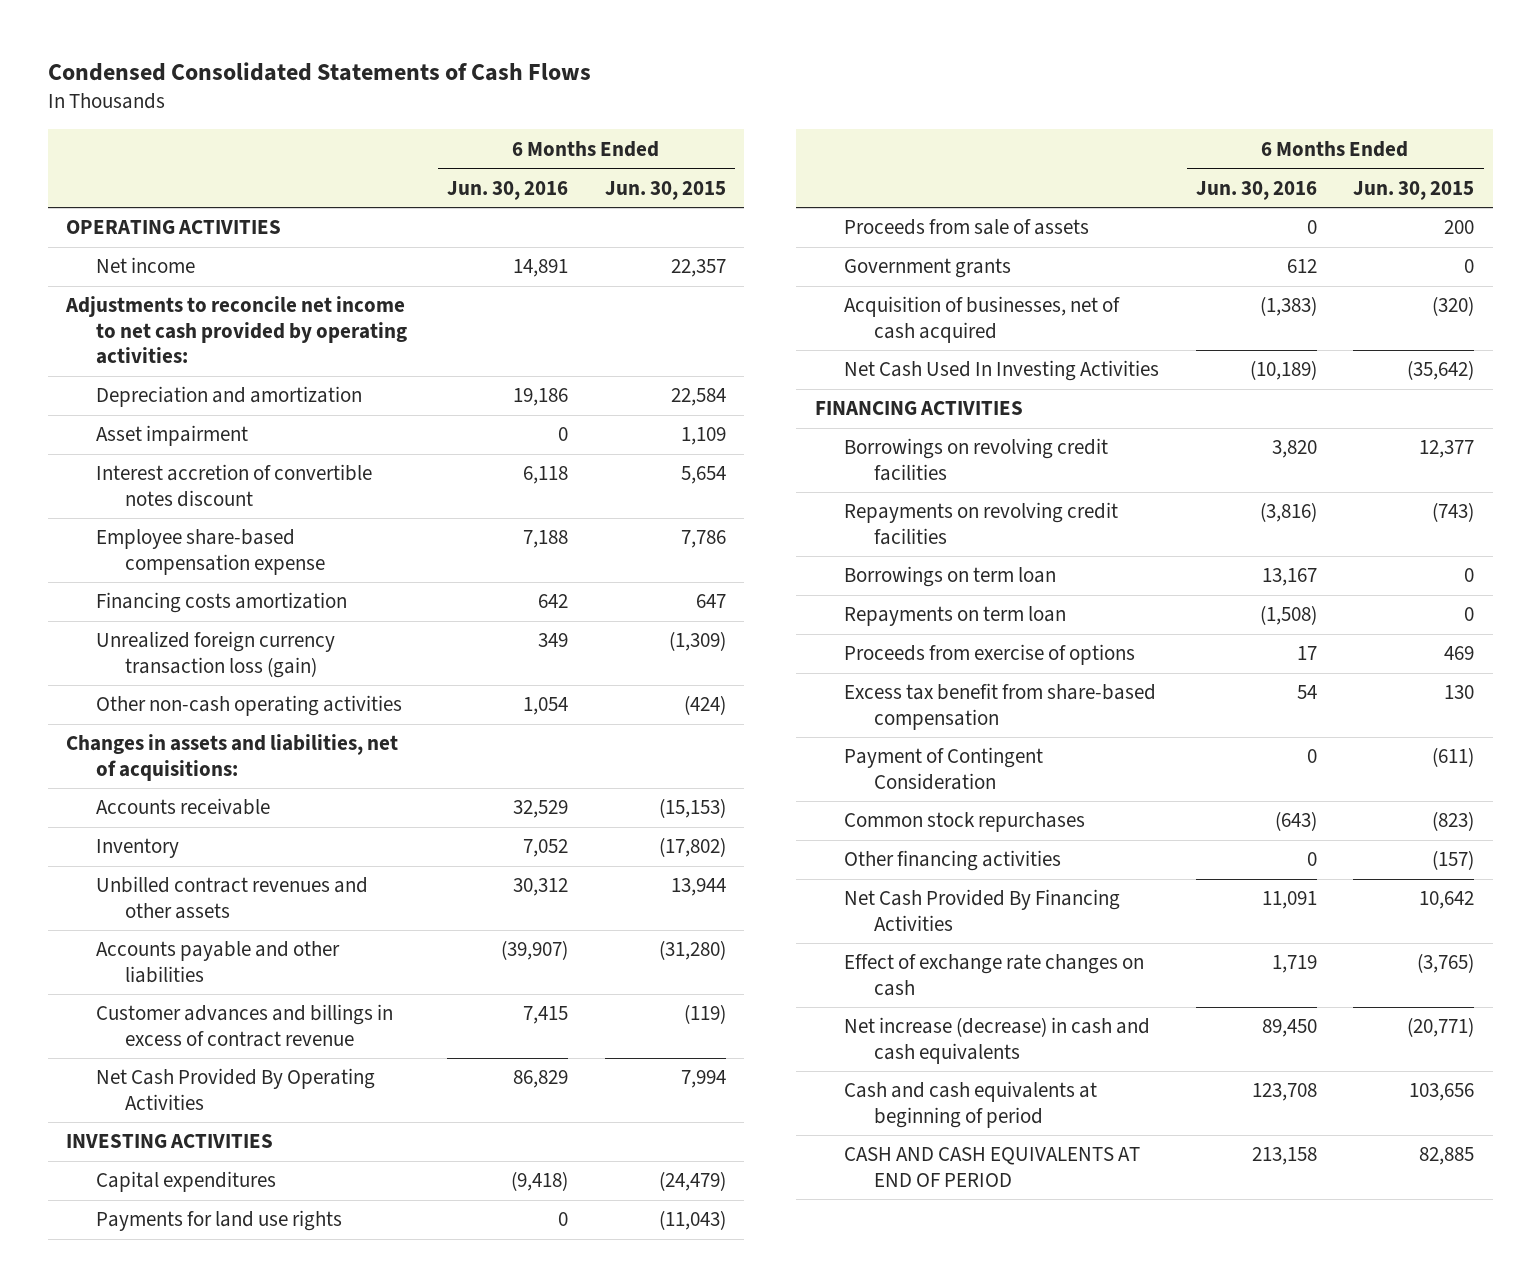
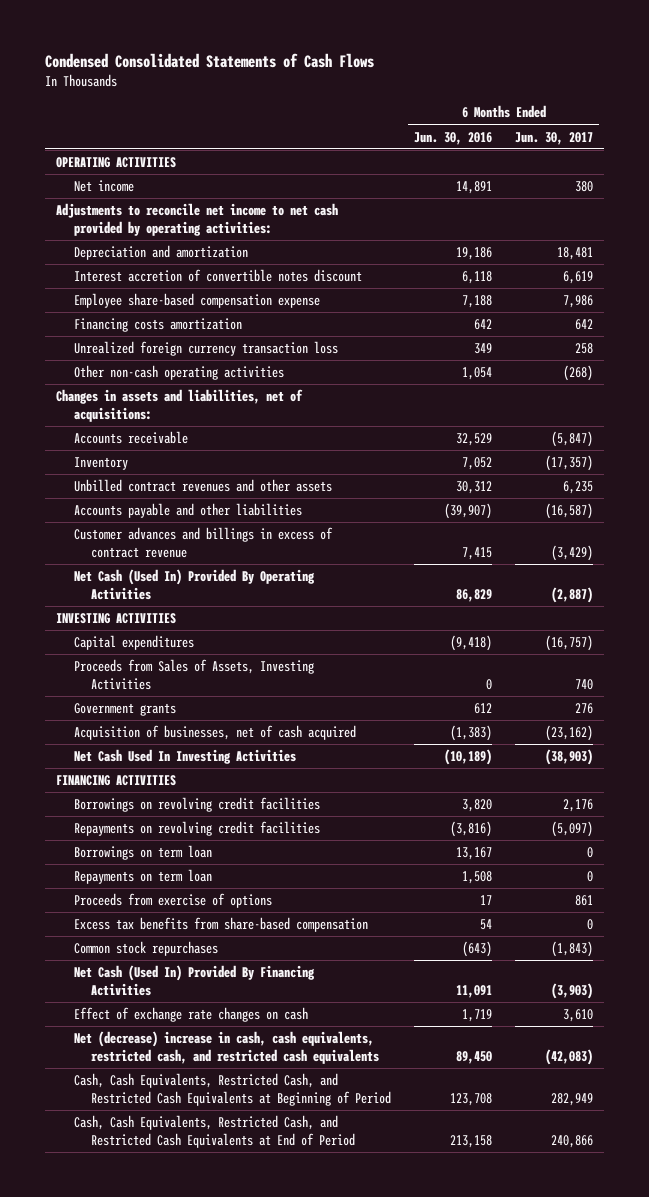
[604,180,726,200] Jun. 30, 2015 -> none
none -> [514,131,593,145] Jun. 30, 2017
[95,425,248,447] Asset impairment -> none
[95,631,335,678] Unrealized foreign currency transaction loss (gain) -> [73,341,338,357] Unrealized foreign currency transaction loss
[95,1068,375,1110] Net Cash Provided By Operating Activities -> [73,569,315,600] Net Cash (Used In) Provided By Operating Activities
[95,1210,342,1232] Payments for land use rights -> none
[844,219,1090,236] Proceeds from sale of assets -> [73,659,314,690] Proceeds from Sales of Assets, Investing Activities
[1259,605,1317,626] (1,508) -> [462,871,493,885] 1,508
[844,747,1044,790] Payment of Contingent Consideration -> none
[844,683,1157,730] Excess tax benefit from share-based compensation -> [73,917,368,933] Excess tax benefits from share-based compensation
[844,850,1062,872] Other financing activities -> none
[844,889,1121,931] Net Cash Provided By Financing Activities -> [73,965,315,996] Net Cash (Used In) Provided By Financing Activities
[844,1017,1151,1064] Net increase (decrease) in cash and cash equivalents -> [73,1031,380,1064] Net (decrease) increase in cash, cash equivalents, restricted cash, and restricted cash equivalents
[844,1081,1098,1128] Cash and cash equivalents at beginning of period -> [73,1073,392,1106] Cash, Cash Equivalents, Restricted Cash, and Restricted Cash Equivalents at Beginning of Period
[844,1147,1141,1187] CASH AND CASH EQUIVALENTS AT END OF PERIOD -> [73,1115,356,1148] Cash, Cash Equivalents, Restricted Cash, and Restricted Cash Equivalents at End of Period

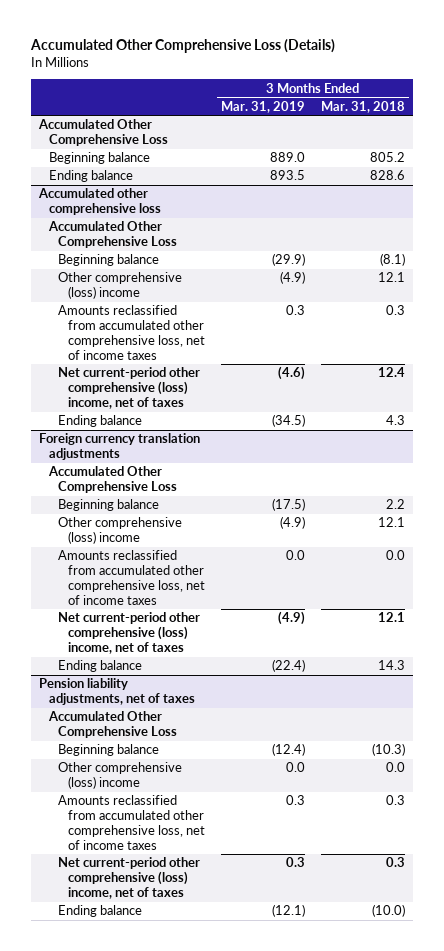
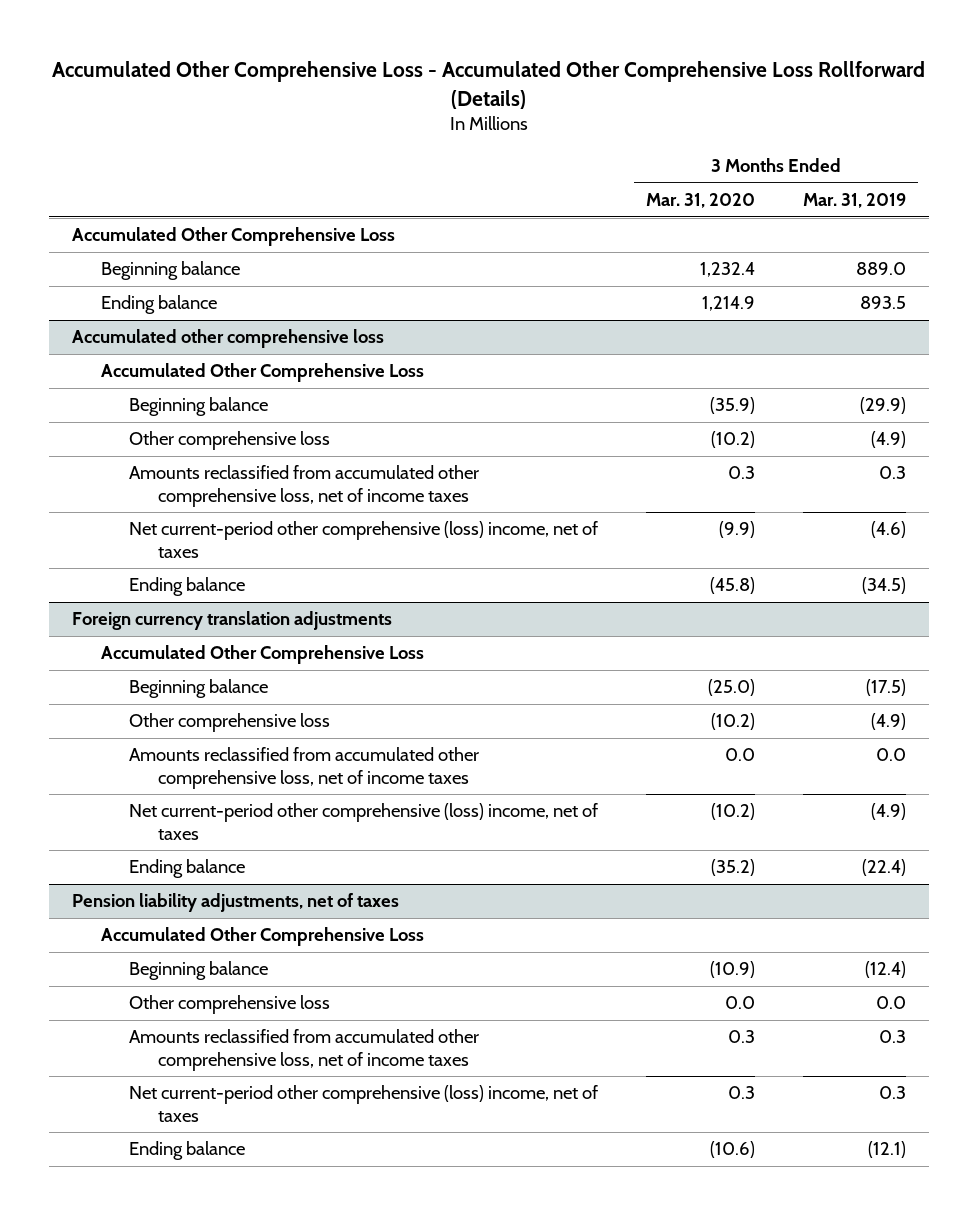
[30,39,336,54] Accumulated Other Comprehensive Loss (Details) -> [52,61,926,109] Accumulated Other Comprehensive Loss - Accumulated Other Comprehensive Loss Rollforward (Details)
[321,100,406,113] Mar. 31, 2018 -> none
none -> [645,193,755,209] Mar. 31, 2020
[58,272,183,300] Other comprehensive (loss) income -> [129,431,331,451] Other comprehensive loss
[58,517,183,545] Other comprehensive (loss) income -> [129,713,331,733] Other comprehensive loss
[58,762,183,790] Other comprehensive (loss) income -> [129,995,331,1015] Other comprehensive loss

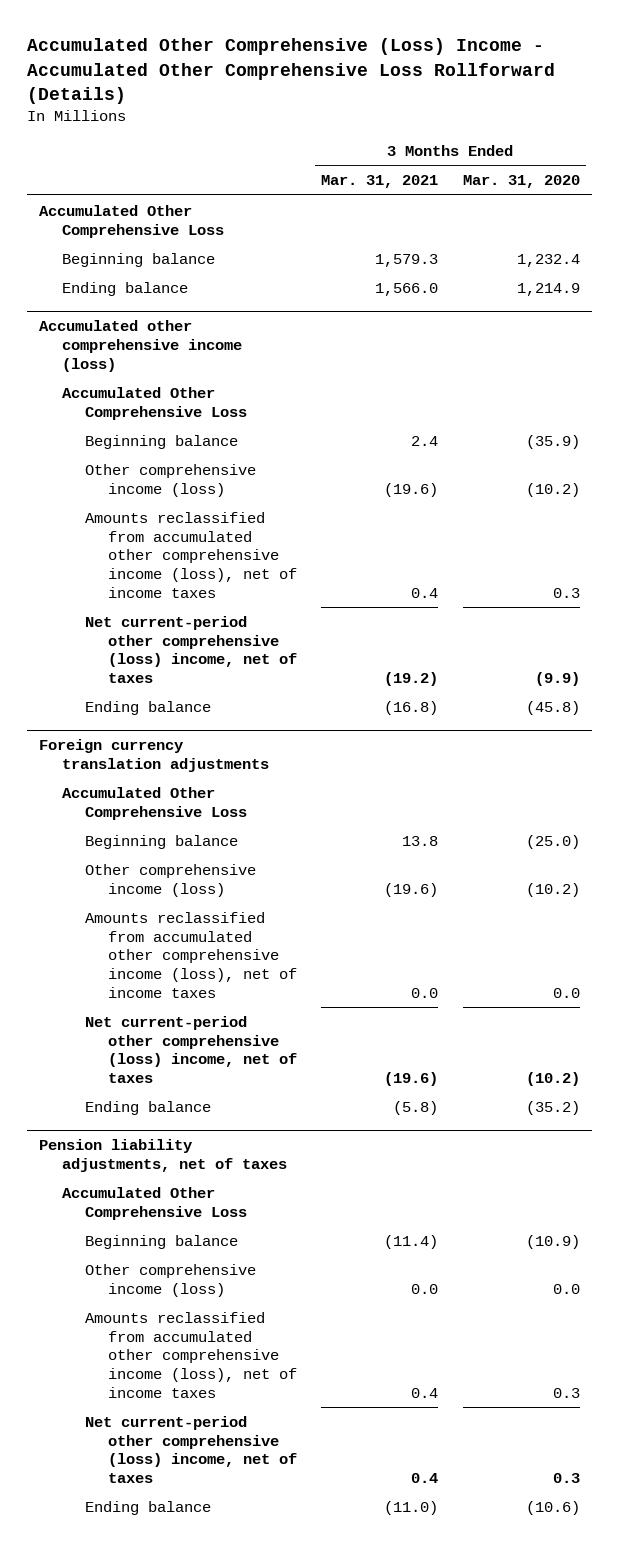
[52,61,926,109] Accumulated Other Comprehensive Loss - Accumulated Other Comprehensive Loss Rollforward (Details) -> [26,38,555,104] Accumulated Other Comprehensive (Loss) Income - Accumulated Other Comprehensive Loss Rollforward (Details)
[802,193,906,209] Mar. 31, 2019 -> none
none -> [321,175,439,189] Mar. 31, 2021
[72,329,385,349] Accumulated other comprehensive loss -> [38,320,242,372] Accumulated other comprehensive income (loss)
[129,431,331,451] Other comprehensive loss -> [84,463,256,497] Other comprehensive income (loss)
[129,465,480,507] Amounts reclassified from accumulated other comprehensive loss, net of income taxes -> [84,511,297,598] Amounts reclassified from accumulated other comprehensive income (loss), net of income taxes
[129,713,331,733] Other comprehensive loss -> [84,863,256,897] Other comprehensive income (loss)
[129,747,480,789] Amounts reclassified from accumulated other comprehensive loss, net of income taxes -> [84,911,297,998] Amounts reclassified from accumulated other comprehensive income (loss), net of income taxes
[129,995,331,1015] Other comprehensive loss -> [84,1263,256,1297] Other comprehensive income (loss)
[129,1029,480,1071] Amounts reclassified from accumulated other comprehensive loss, net of income taxes -> [84,1311,297,1398] Amounts reclassified from accumulated other comprehensive income (loss), net of income taxes

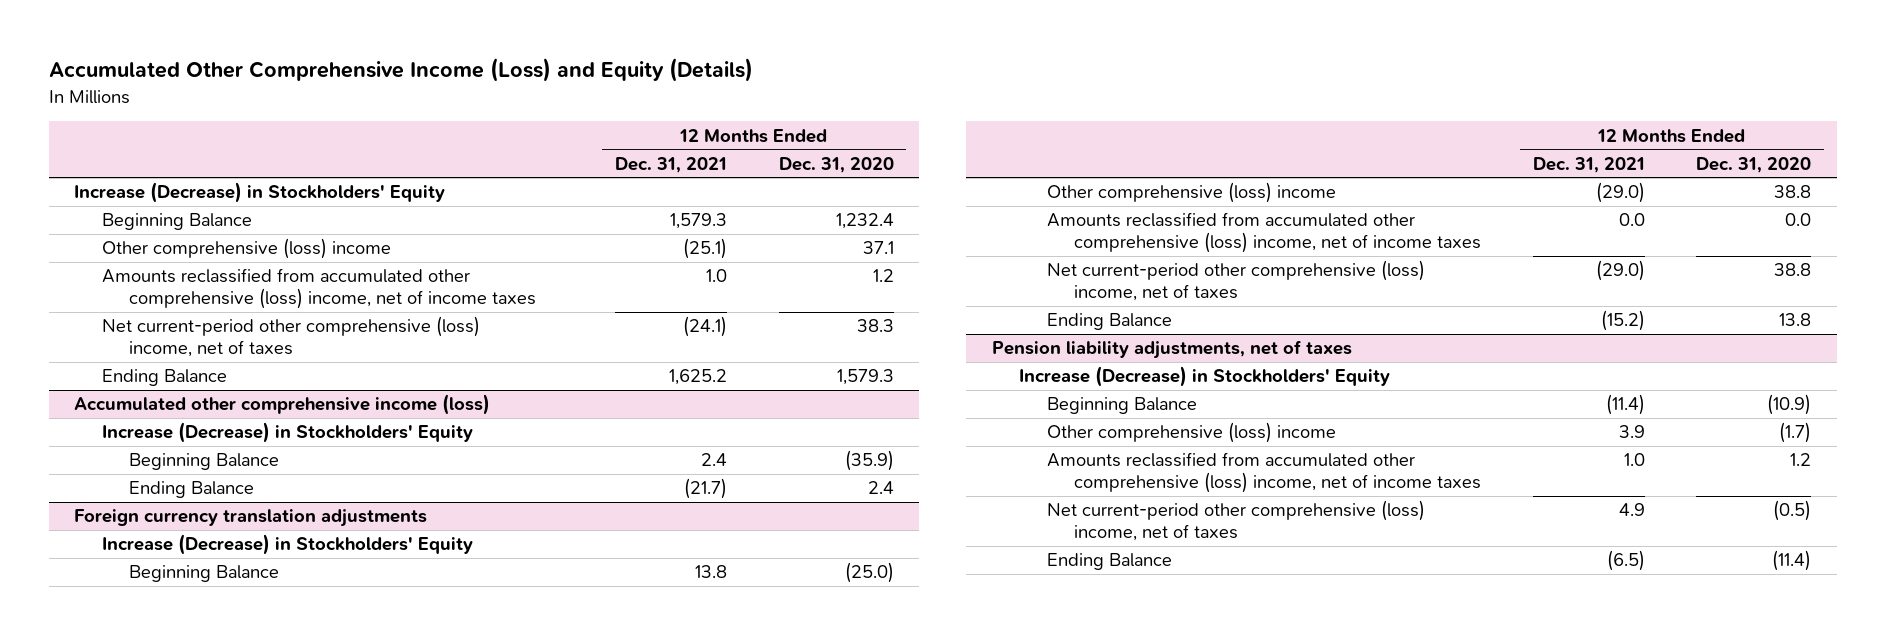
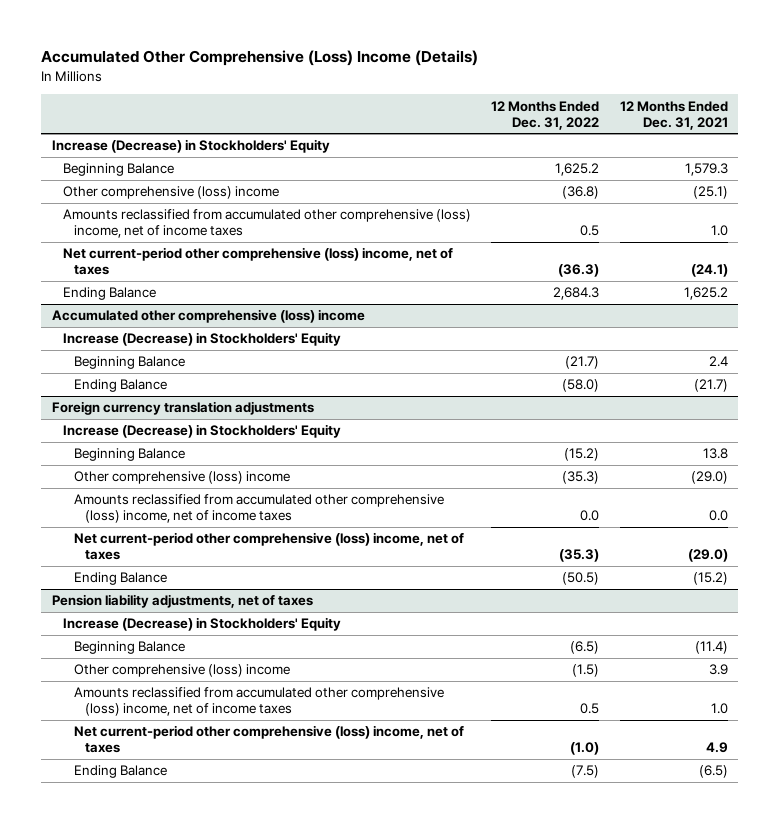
[48,58,753,83] Accumulated Other Comprehensive Income (Loss) and Equity (Details) -> [41,50,479,67] Accumulated Other Comprehensive (Loss) Income (Details)
[778,156,894,173] Dec. 31, 2020 -> none
none -> [491,100,600,130] 12 Months Ended Dec. 31, 2022
[74,394,491,416] Accumulated other comprehensive income (loss) -> [51,309,365,324] Accumulated other comprehensive (loss) income

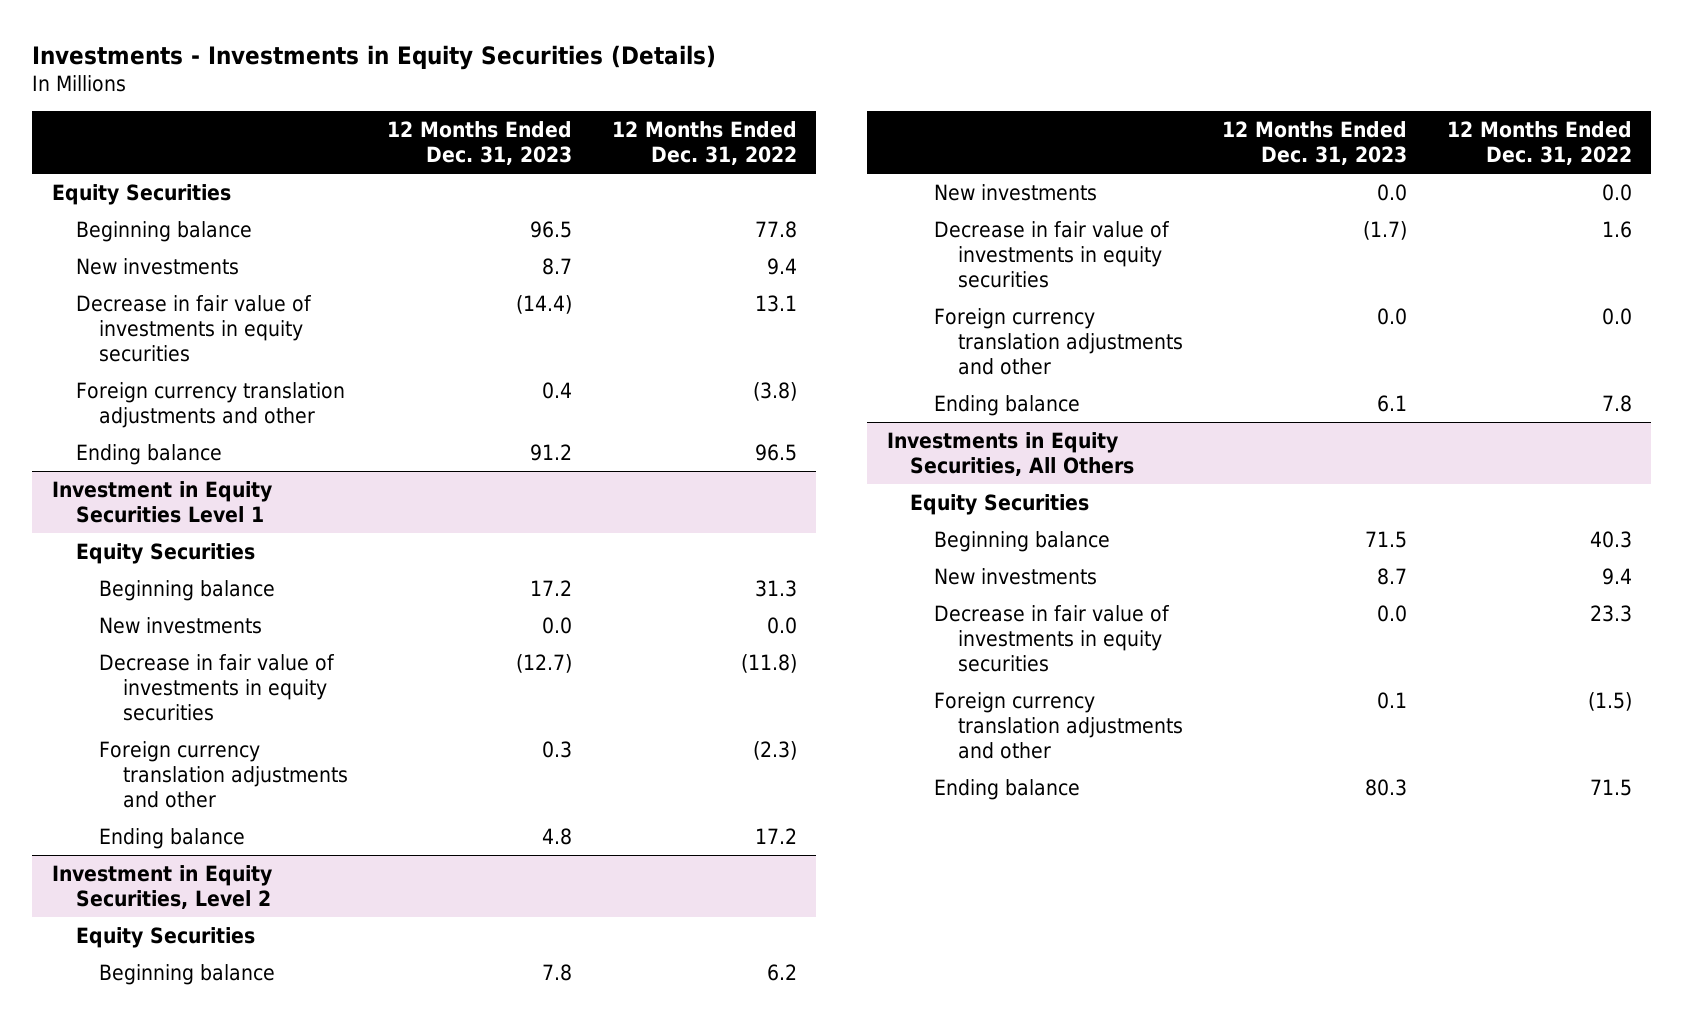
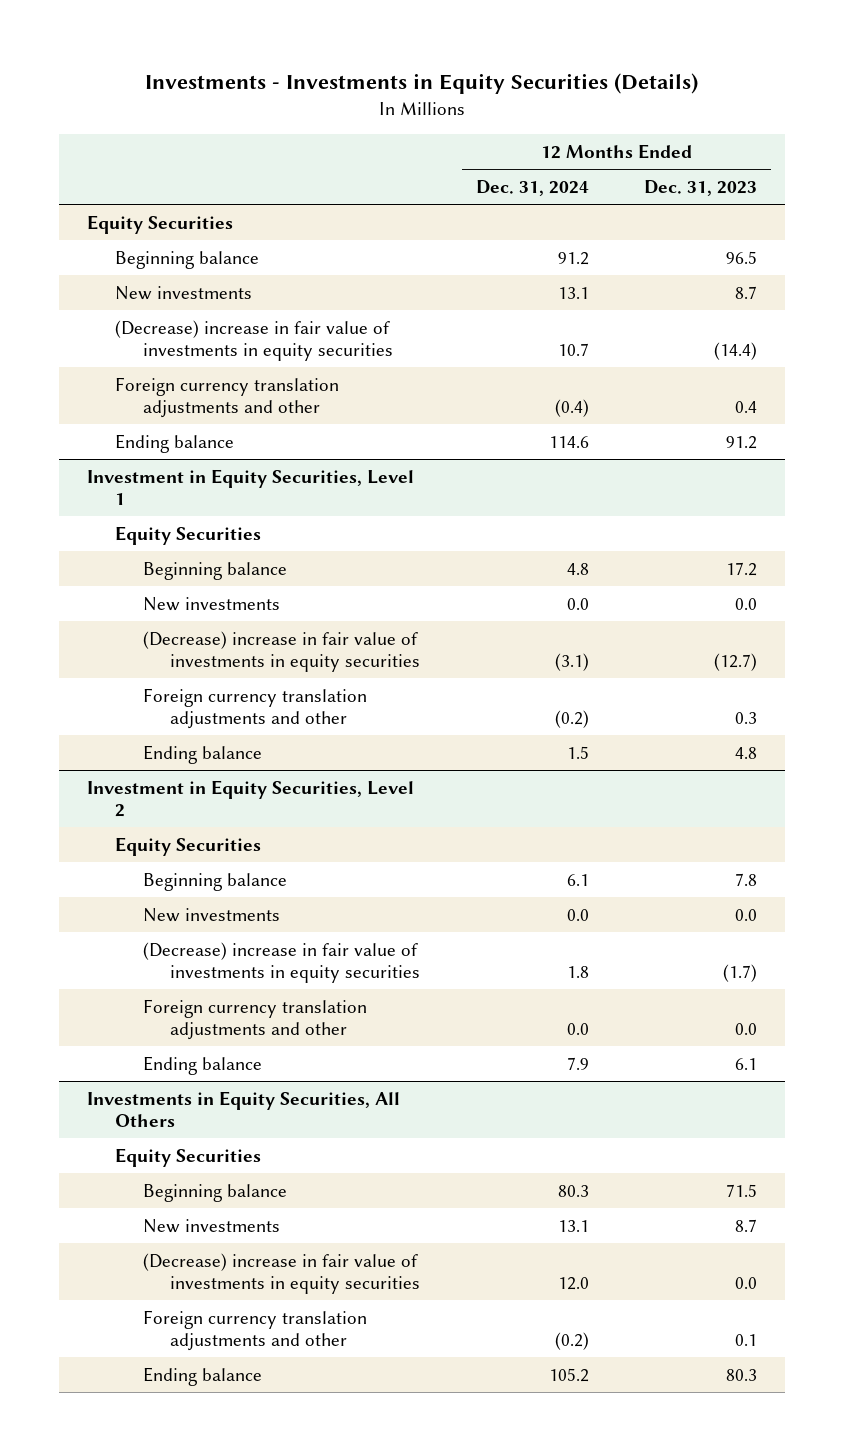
[611,121,797,166] 12 Months Ended Dec. 31, 2022 -> none
none -> [475,179,589,196] Dec. 31, 2024
[75,294,312,362] Decrease in fair value of investments in equity securities -> [114,319,393,361] (Decrease) increase in fair value of investments in equity securities
[51,480,272,523] Investment in Equity Securities Level 1 -> [87,468,415,505] Investment in Equity Securities, Level 1
[99,653,336,721] Decrease in fair value of investments in equity securities -> [142,630,421,672] (Decrease) increase in fair value of investments in equity securities
[934,220,1171,288] Decrease in fair value of investments in equity securities -> [142,941,421,983] (Decrease) increase in fair value of investments in equity securities
[934,604,1171,672] Decrease in fair value of investments in equity securities -> [142,1252,421,1294] (Decrease) increase in fair value of investments in equity securities

